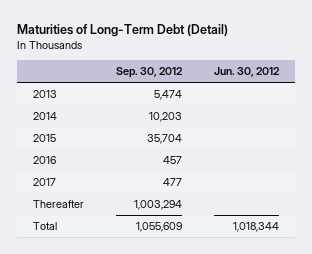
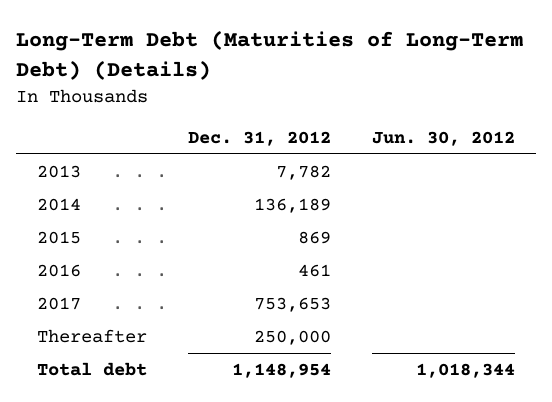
[16,23,228,37] Maturities of Long-Term Debt (Detail) -> [16,30,524,80] Long-Term Debt (Maturities of Long-Term Debt) (Details)
[116,66,184,78] Sep. 30, 2012 -> none
none -> [187,131,331,147] Dec. 31, 2012
[32,222,57,231] Total -> [36,361,147,376] Total debt

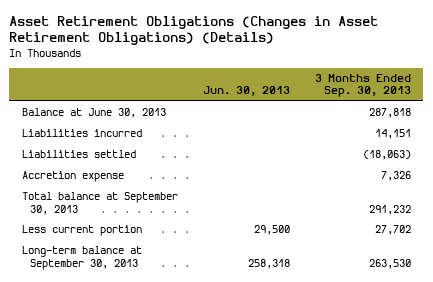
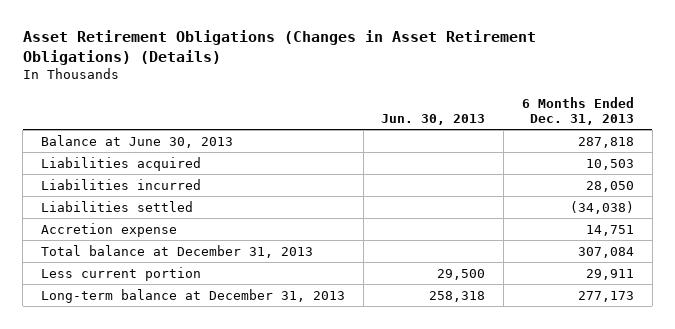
[314,74,411,98] 3 Months Ended Sep. 30, 2013 -> none
none -> [522,96,635,126] 6 Months Ended Dec. 31, 2013
none -> [40,156,201,171] Liabilities acquired
[21,192,178,215] Total balance at September 30, 2013 -> [40,244,313,258] Total balance at December 31, 2013
[21,246,142,270] Long-term balance at September 30, 2013 -> [40,288,345,303] Long-term balance at December 31, 2013

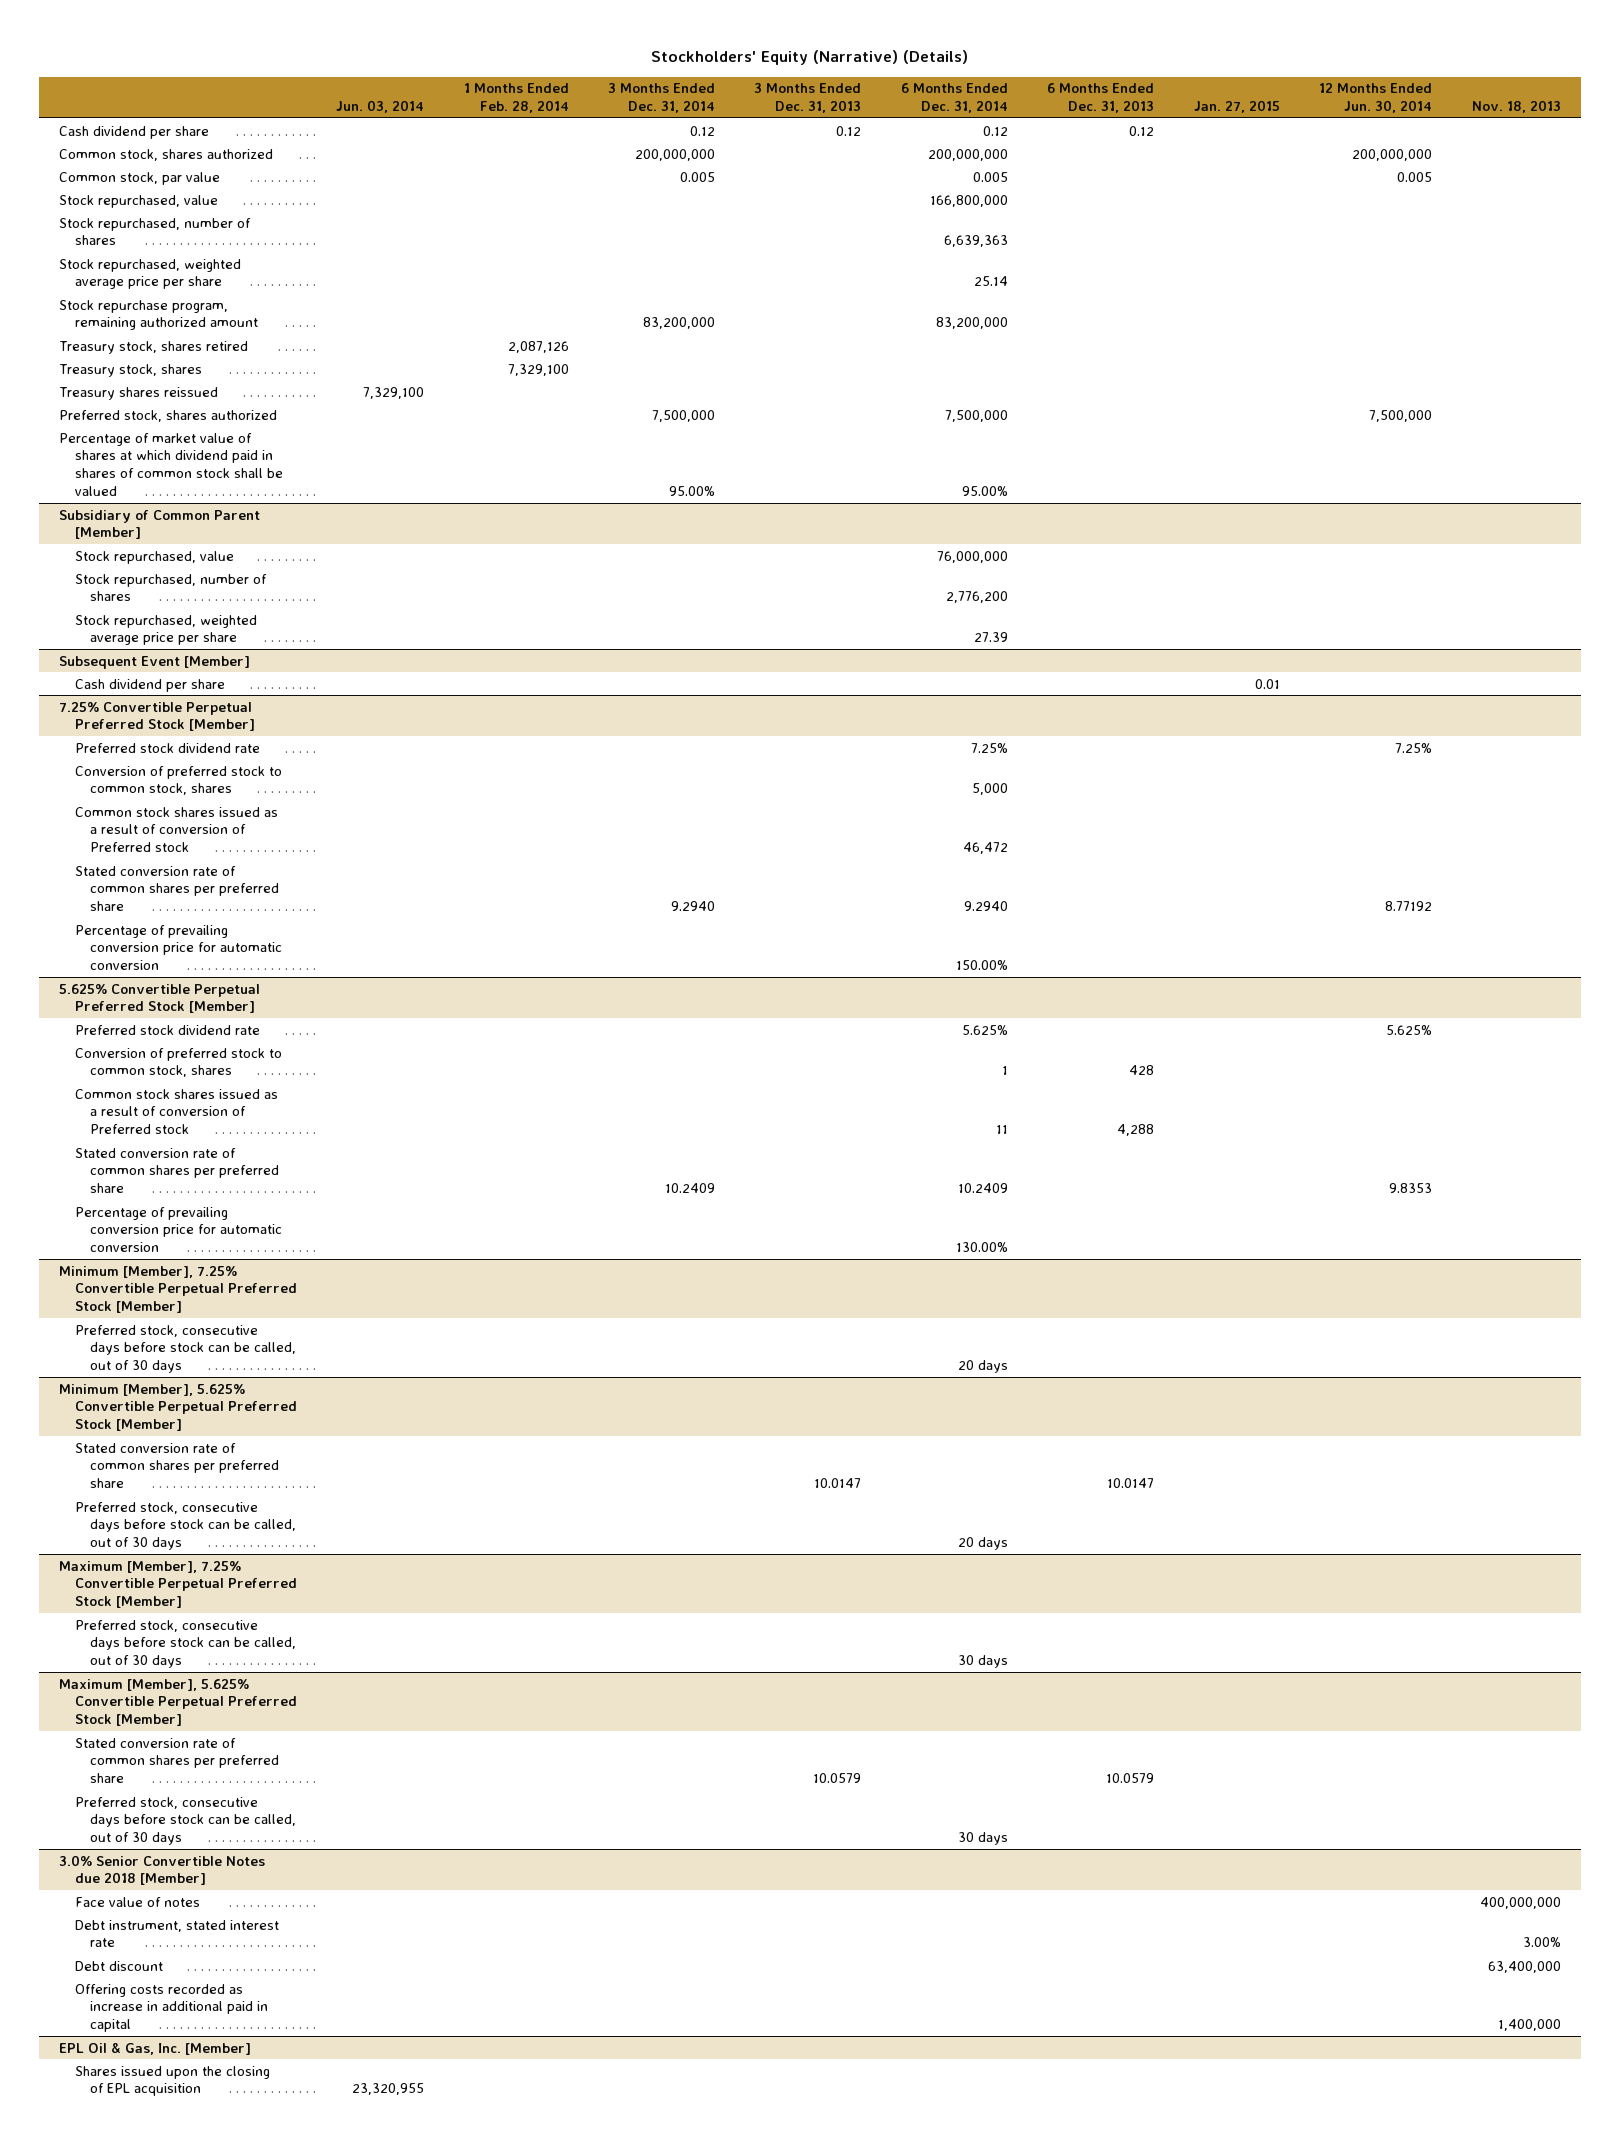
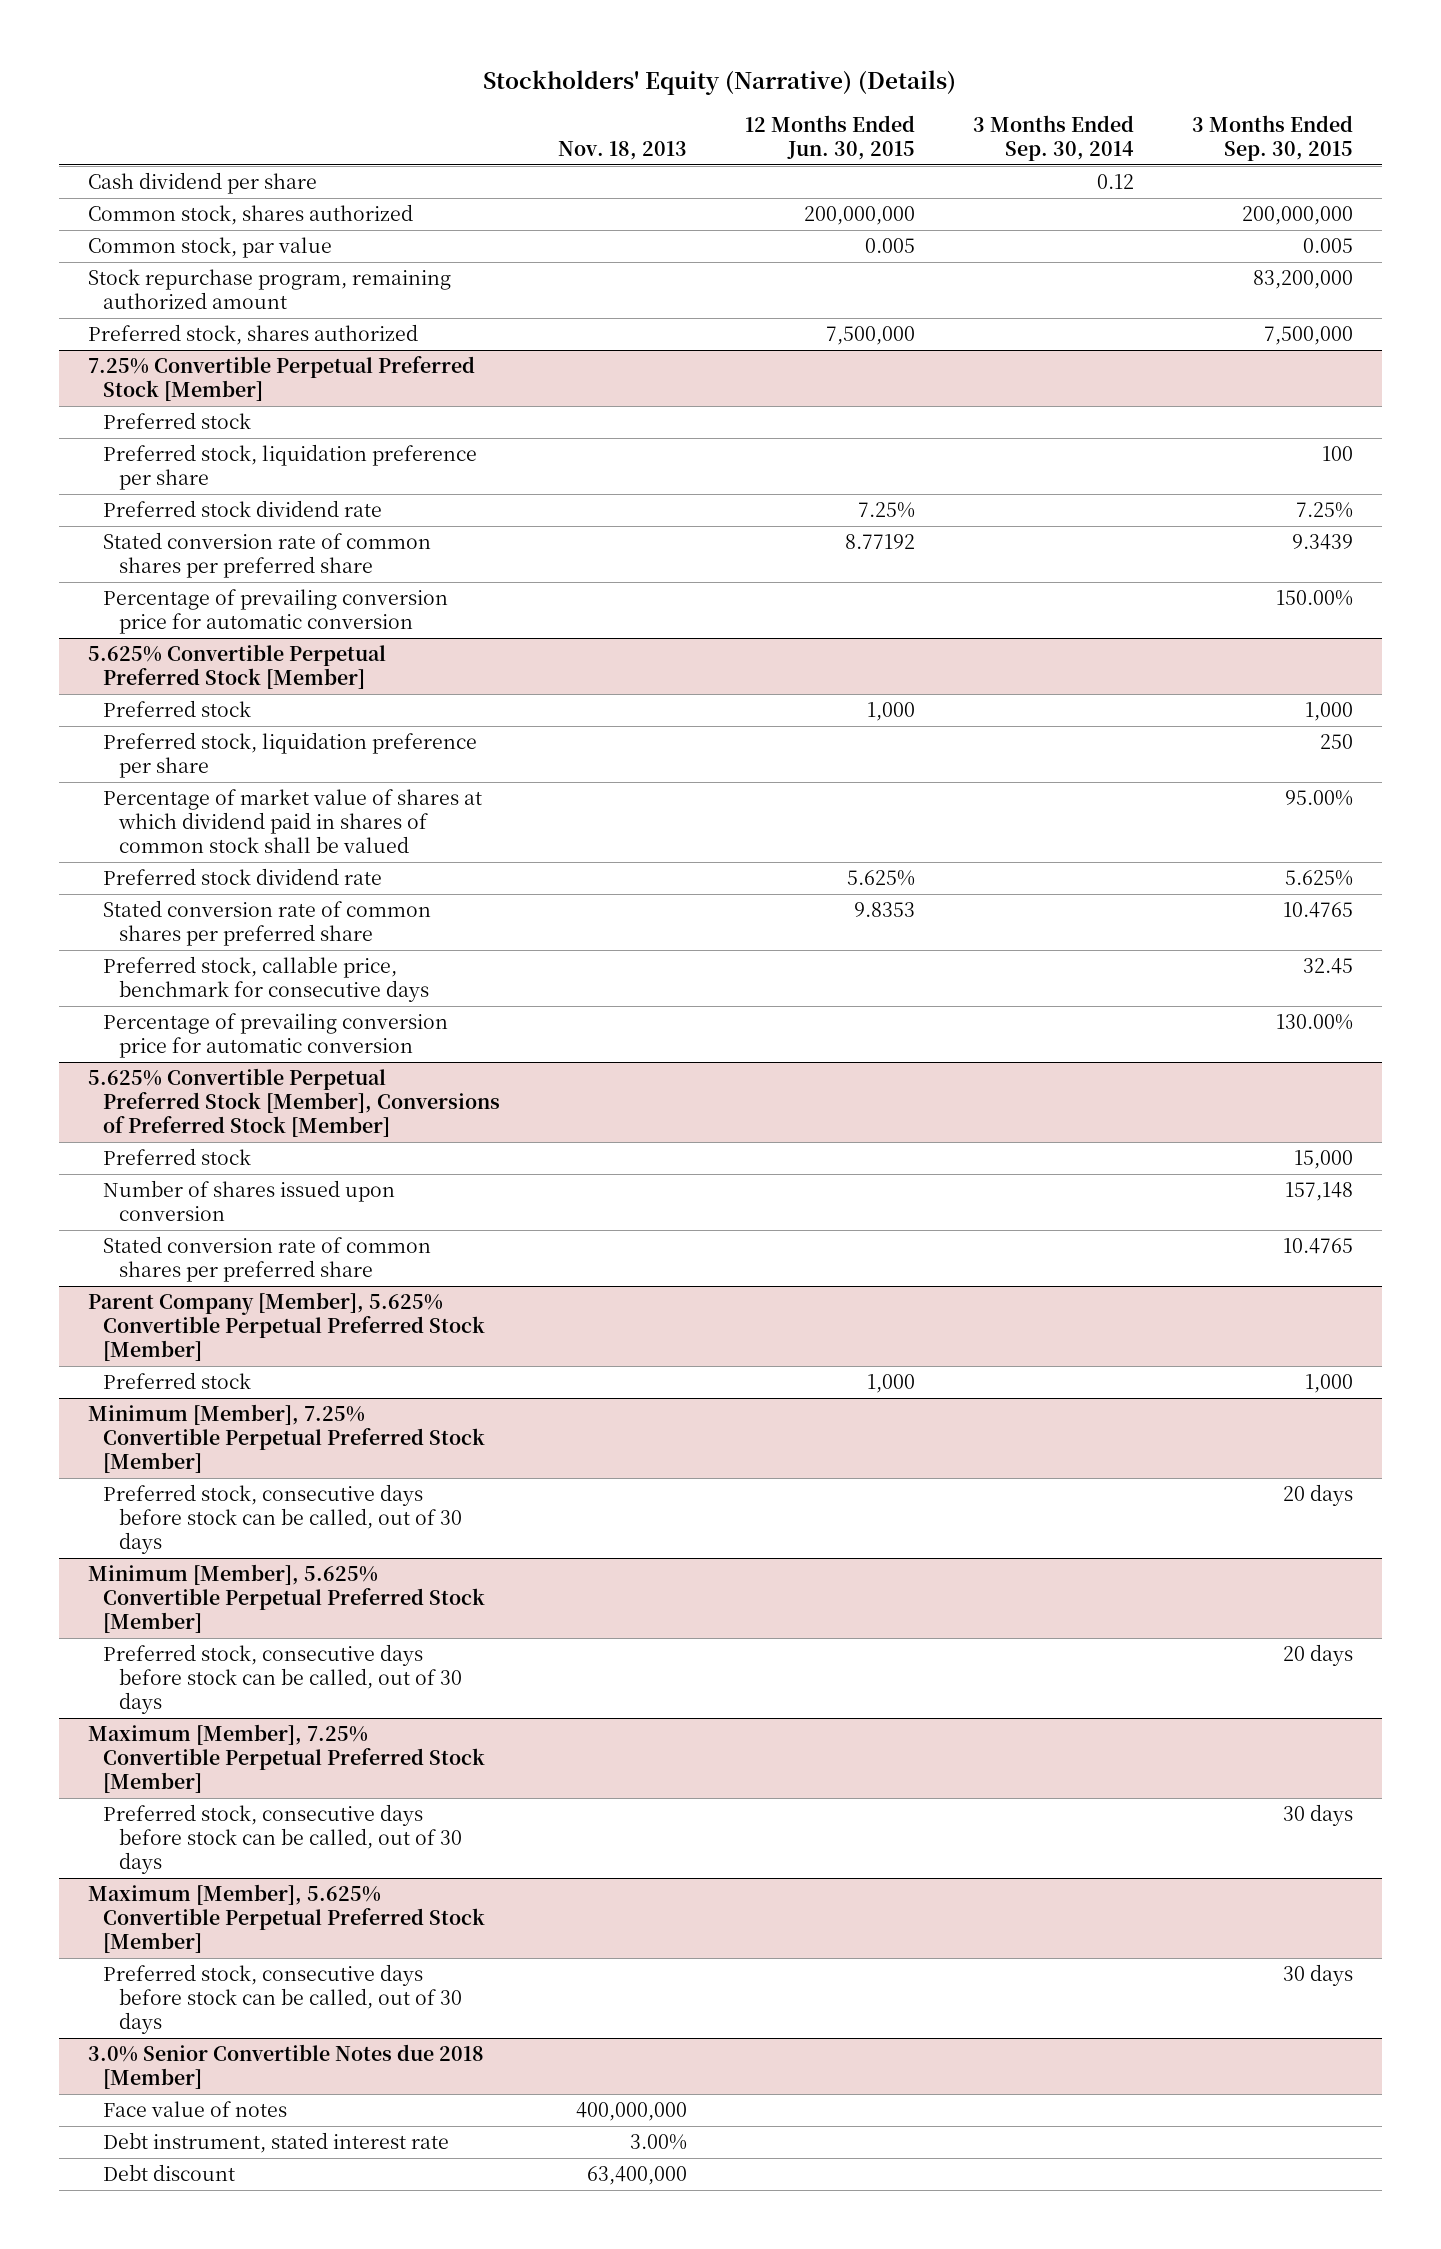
[336,99,425,113] Jun. 03, 2014 -> none
[463,83,569,113] 1 Months Ended Feb. 28, 2014 -> none
[608,83,716,113] 3 Months Ended Dec. 31, 2014 -> none
[754,83,862,113] 3 Months Ended Dec. 31, 2013 -> none
[900,83,1008,113] 6 Months Ended Dec. 31, 2014 -> none
[1047,83,1155,113] 6 Months Ended Dec. 31, 2013 -> none
[1193,99,1280,113] Jan. 27, 2015 -> none
[1319,83,1433,113] 12 Months Ended Jun. 30, 2014 -> none
none -> [745,114,916,160] 12 Months Ended Jun. 30, 2015
none -> [972,114,1134,161] 3 Months Ended Sep. 30, 2014
none -> [1191,114,1353,161] 3 Months Ended Sep. 30, 2015
[59,194,219,208] Stock repurchased, value -> none
[59,217,252,246] Stock repurchased, number of shares -> none
[59,258,242,290] Stock repurchased, weighted average price per share -> none
[59,340,249,354] Treasury stock, shares retired -> none
[59,363,203,377] Treasury stock, shares -> none
[59,386,219,400] Treasury shares reissued -> none
[59,432,283,496] Percentage of market value of shares at which dividend paid in shares of common stock shall be valued -> none
[59,509,261,540] Subsidiary of Common Parent [Member] -> none
[74,550,234,564] Stock repurchased, value -> none
[74,573,267,602] Stock repurchased, number of shares -> none
[74,614,257,646] Stock repurchased, weighted average price per share -> none
[59,655,251,669] Subsequent Event [Member] -> none
[74,678,225,692] Cash dividend per share -> none
none -> [103,412,252,430] Preferred stock
none -> [103,444,478,490] Preferred stock, liquidation preference per share
[74,765,282,796] Conversion of preferred stock to common stock, shares -> none
[74,806,278,853] Common stock shares issued as a result of conversion of Preferred stock -> none
none -> [103,700,252,718] Preferred stock
none -> [103,732,478,778] Preferred stock, liquidation preference per share
none -> [103,789,483,853] Percentage of market value of shares at which dividend paid in shares of common stock shall be valued
[74,1047,282,1078] Conversion of preferred stock to common stock, shares -> none
[74,1088,278,1135] Common stock shares issued as a result of conversion of Preferred stock -> none
none -> [103,956,429,1002] Preferred stock, callable price, benchmark for consecutive days
none -> [87,1068,501,1137] 5.625% Convertible Perpetual Preferred Stock [Member], Conversions of Preferred Stock [Member]
none -> [103,1148,252,1166] Preferred stock
none -> [103,1180,396,1221] Number of shares issued upon conversion
none -> [103,1236,432,1282] Stated conversion rate of common shares per preferred share
none -> [87,1292,486,1361] Parent Company [Member], 5.625% Convertible Perpetual Preferred Stock [Member]
none -> [103,1372,252,1390] Preferred stock
[74,1442,280,1489] Stated conversion rate of common shares per preferred share -> none
[74,1737,280,1784] Stated conversion rate of common shares per preferred share -> none
[74,1983,269,2033] Offering costs recorded as increase in additional paid in capital -> none
[59,2041,252,2055] EPL Oil & Gas, Inc. [Member] -> none
[74,2065,270,2097] Shares issued upon the closing of EPL acquisition -> none

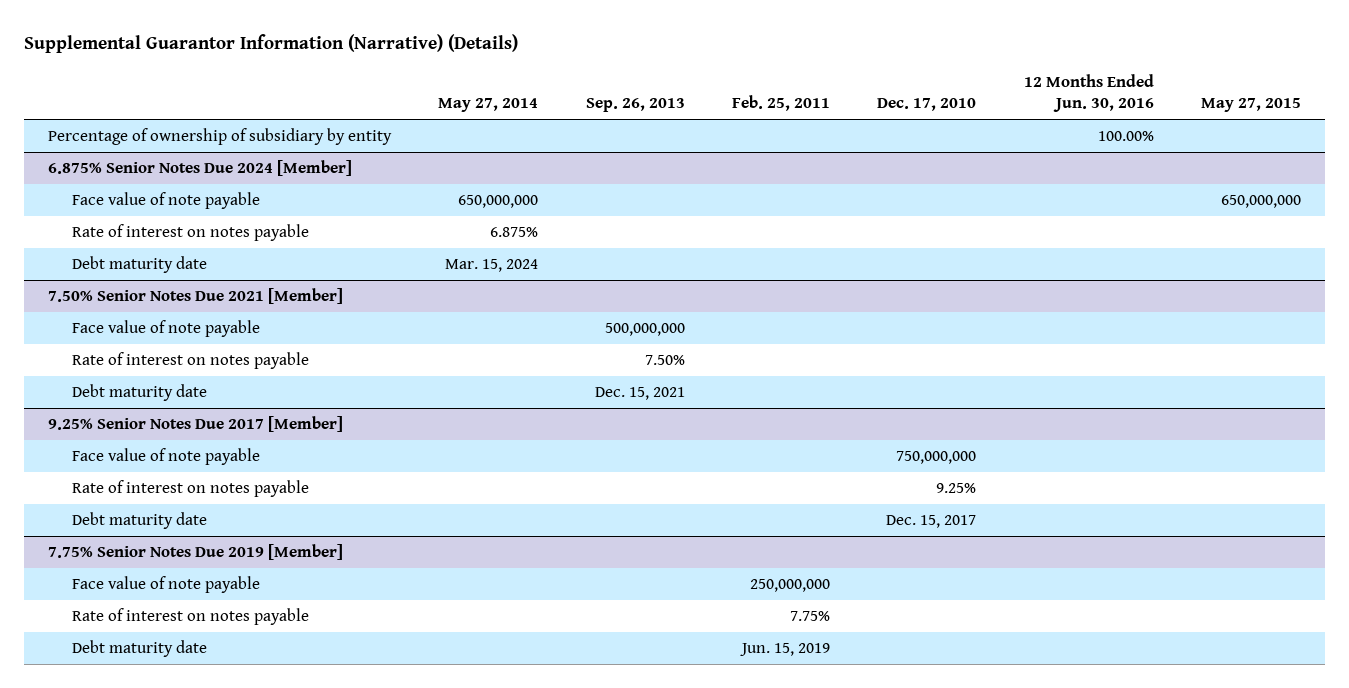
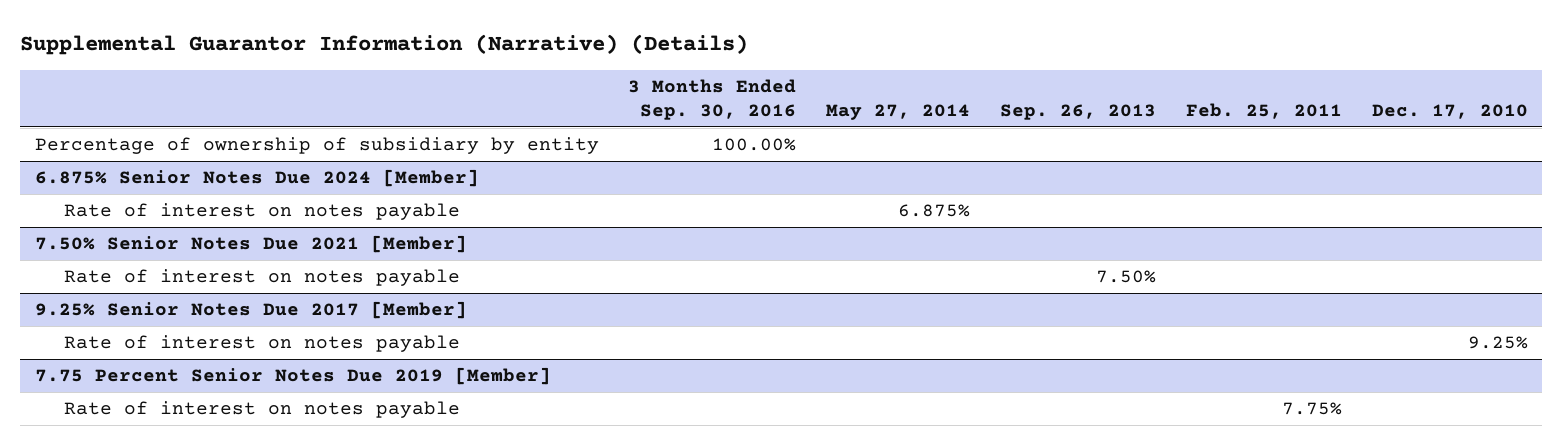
[1023,73,1154,112] 12 Months Ended Jun. 30, 2016 -> none
[1201,97,1302,112] May 27, 2015 -> none
none -> [628,78,797,120] 3 Months Ended Sep. 30, 2016
[72,192,261,210] Face value of note payable -> none
[72,256,208,274] Debt maturity date -> none
[72,320,261,338] Face value of note payable -> none
[72,384,208,402] Debt maturity date -> none
[72,448,261,466] Face value of note payable -> none
[72,512,208,530] Debt maturity date -> none
[72,576,261,594] Face value of note payable -> none
[47,544,343,561] 7.75% Senior Notes Due 2019 [Member] -> [34,367,551,386] 7.75 Percent Senior Notes Due 2019 [Member]
[72,640,208,658] Debt maturity date -> none

